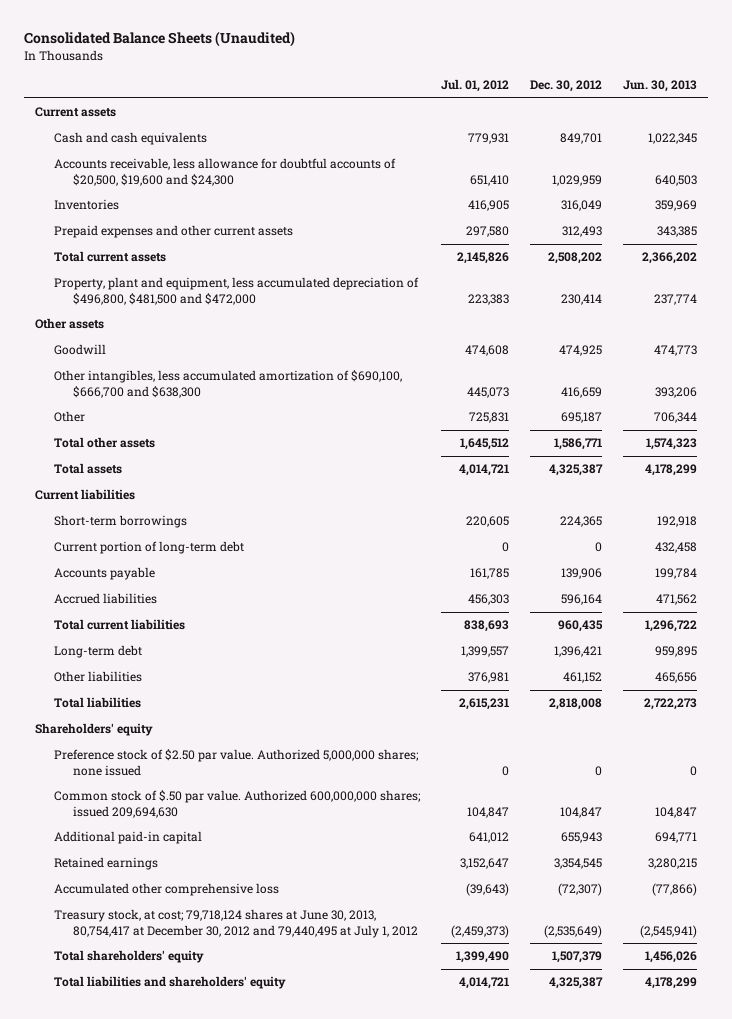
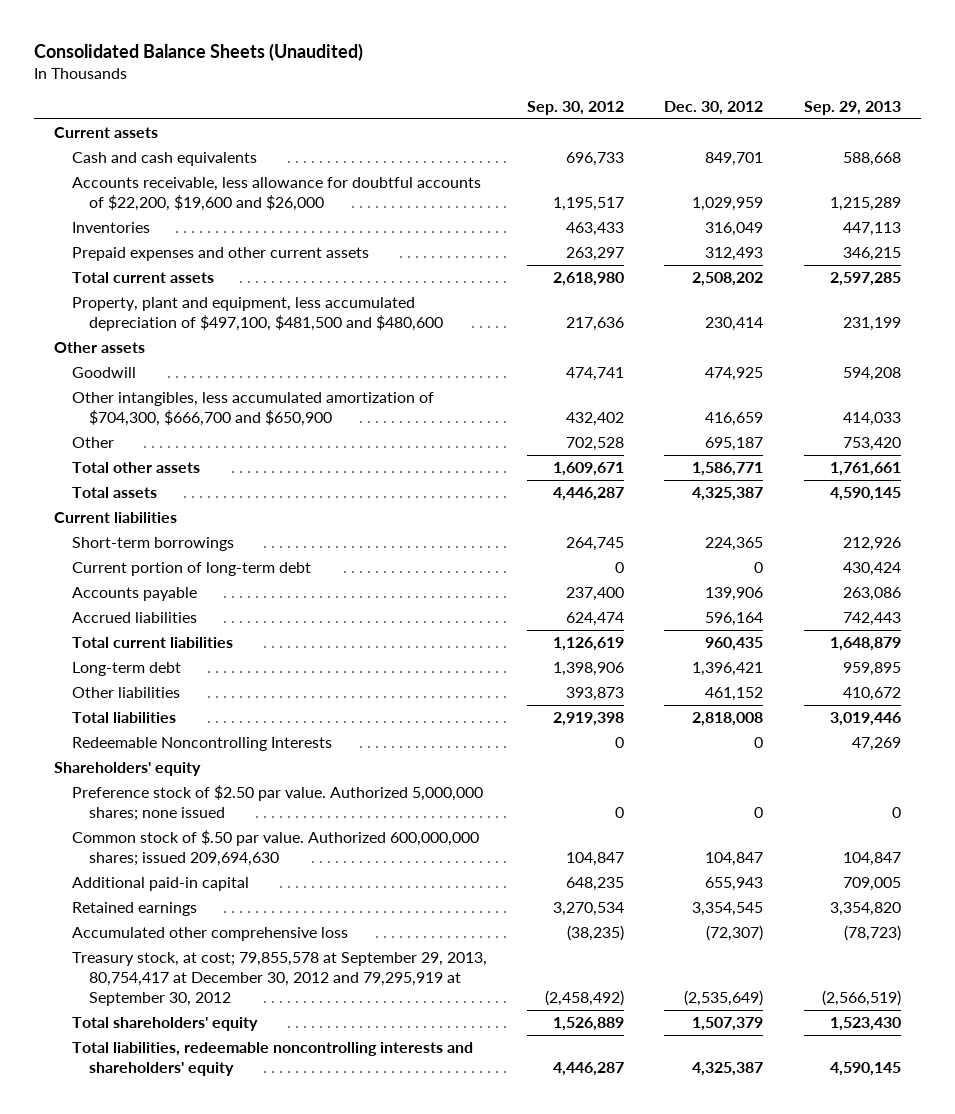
[441,79,510,93] Jul. 01, 2012 -> none
[623,80,698,93] Jun. 30, 2013 -> none
none -> [527,100,625,115] Sep. 30, 2012
none -> [803,100,901,115] Sep. 29, 2013
[54,158,397,187] Accounts receivable, less allowance for doubtful accounts of $20,500, $19,600 and $24,300 -> [71,176,481,211] Accounts receivable, less allowance for doubtful accounts of $22,200, $19,600 and $26,000
[54,277,420,306] Property, plant and equipment, less accumulated depreciation of $496,800, $481,500 and $472,000 -> [71,296,444,331] Property, plant and equipment, less accumulated depreciation of $497,100, $481,500 and $480,600
[54,370,403,399] Other intangibles, less accumulated amortization of $690,100, $666,700 and $638,300 -> [71,391,434,426] Other intangibles, less accumulated amortization of $704,300, $666,700 and $650,900
none -> [71,736,332,751] Redeemable Noncontrolling Interests
[54,909,419,939] Treasury stock, at cost; 79,718,124 shares at June 30, 2013, 80,754,417 at December 30, 2012 and 79,440,495 at July 1, 2012 -> [71,951,487,1006] Treasury stock, at cost; 79,855,578 at September 29, 2013, 80,754,417 at December 30, 2012 and 79,295,919 at September 30, 2012
[54,976,287,990] Total liabilities and shareholders' equity -> [71,1041,473,1076] Total liabilities, redeemable noncontrolling interests and shareholders' equity

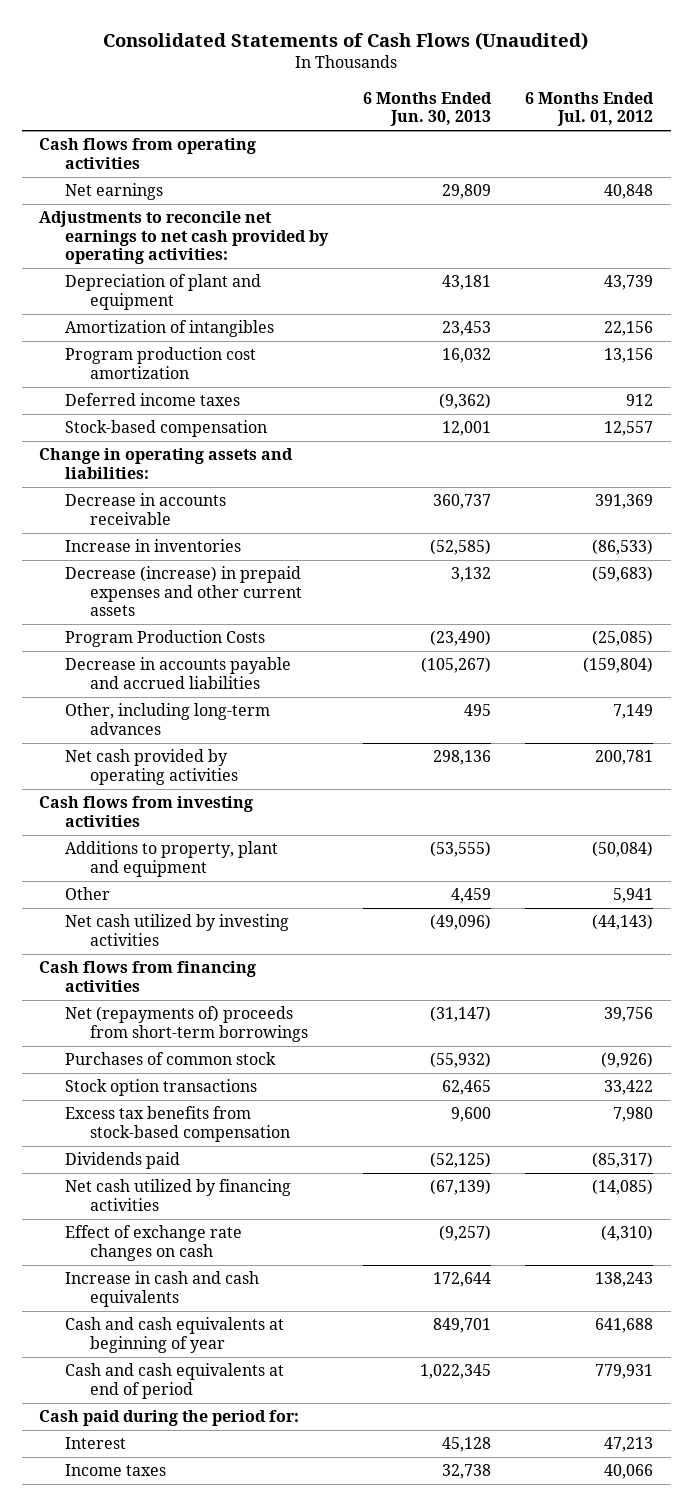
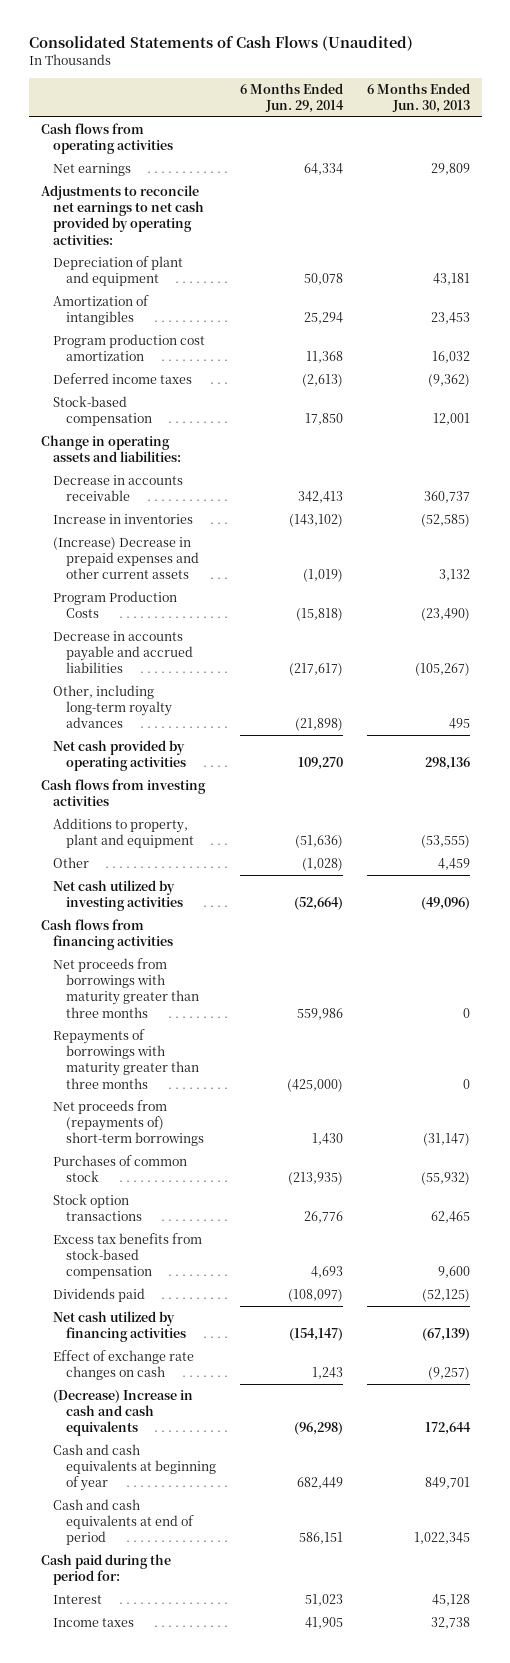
[525,91,655,127] 6 Months Ended Jul. 01, 2012 -> none
none -> [239,82,344,113] 6 Months Ended Jun. 29, 2014
[64,566,303,617] Decrease (increase) in prepaid expenses and other current assets -> [53,537,199,580] (Increase) Decrease in prepaid expenses and other current assets
[64,703,270,735] Other, including long-term advances -> [53,685,172,729] Other, including long-term royalty advances
none -> [53,958,199,1018] Net proceeds from borrowings with maturity greater than three months
none -> [53,1029,199,1089] Repayments of borrowings with maturity greater than three months
[64,1006,309,1042] Net (repayments of) proceeds from short-term borrowings -> [53,1100,204,1147] Net proceeds from (repayments of) short-term borrowings
[64,1271,259,1307] Increase in cash and cash equivalents -> [53,1390,194,1437] (Decrease) Increase in cash and cash equivalents

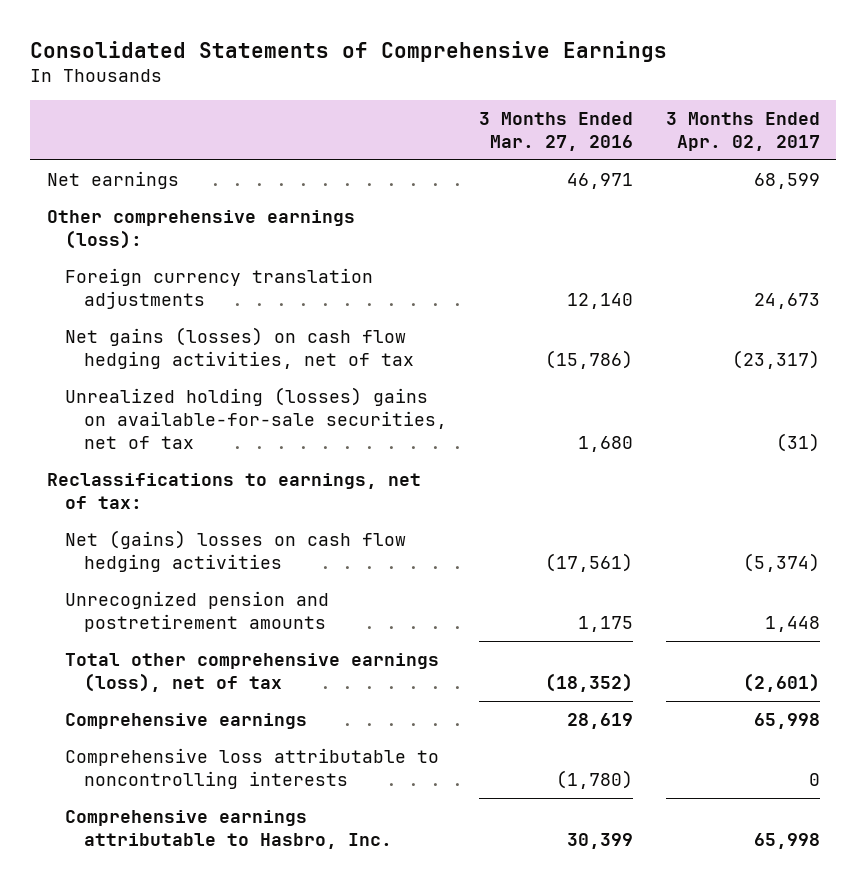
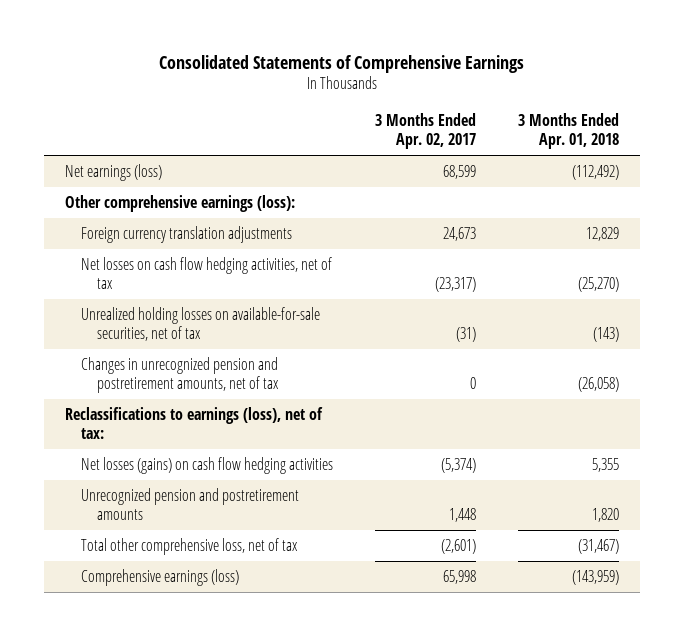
[479,111,634,151] 3 Months Ended Mar. 27, 2016 -> none
none -> [517,112,619,150] 3 Months Ended Apr. 01, 2018
[46,170,179,189] Net earnings -> [65,163,163,181] Net earnings (loss)
[65,326,415,369] Net gains (losses) on cash flow hedging activities, net of tax -> [81,256,333,290] Net losses on cash flow hedging activities, net of tax
[65,386,448,449] Unrealized holding (losses) gains on available-for-sale securities, net of tax -> [81,306,321,342] Unrealized holding losses on available-for-sale securities, net of tax
none -> [81,356,280,394] Changes in unrecognized pension and postretirement amounts, net of tax
[46,472,421,509] Reclassifications to earnings, net of tax: -> [65,406,324,440] Reclassifications to earnings (loss), net of tax:
[65,529,407,572] Net (gains) losses on cash flow hedging activities -> [81,456,334,474] Net losses (gains) on cash flow hedging activities
[65,712,308,729] Comprehensive earnings -> none
[65,747,440,789] Comprehensive loss attributable to noncontrolling interests -> none
[65,652,440,692] Total other comprehensive earnings (loss), net of tax -> [81,537,299,555] Total other comprehensive loss, net of tax
[65,809,393,849] Comprehensive earnings attributable to Hasbro, Inc. -> [81,568,240,586] Comprehensive earnings (loss)

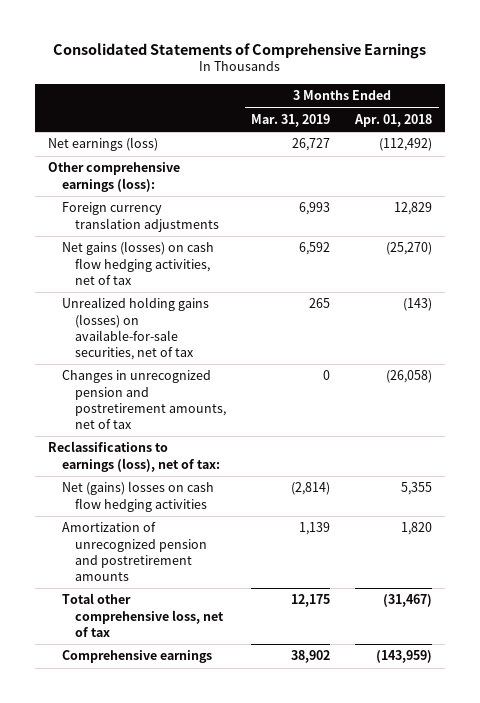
[374,112,476,150] 3 Months Ended Apr. 02, 2017 -> none
none -> [251,114,331,128] Mar. 31, 2019
[81,256,333,290] Net losses on cash flow hedging activities, net of tax -> [61,241,214,285] Net gains (losses) on cash flow hedging activities, net of tax
[81,306,321,342] Unrealized holding losses on available-for-sale securities, net of tax -> [61,297,209,360] Unrealized holding gains (losses) on available-for-sale securities, net of tax
[81,456,334,474] Net losses (gains) on cash flow hedging activities -> [61,481,214,512] Net (gains) losses on cash flow hedging activities
[81,487,300,521] Unrecognized pension and postretirement amounts -> [61,522,208,581] Amortization of unrecognized pension and postretirement amounts
[81,568,240,586] Comprehensive earnings (loss) -> [61,650,212,664] Comprehensive earnings

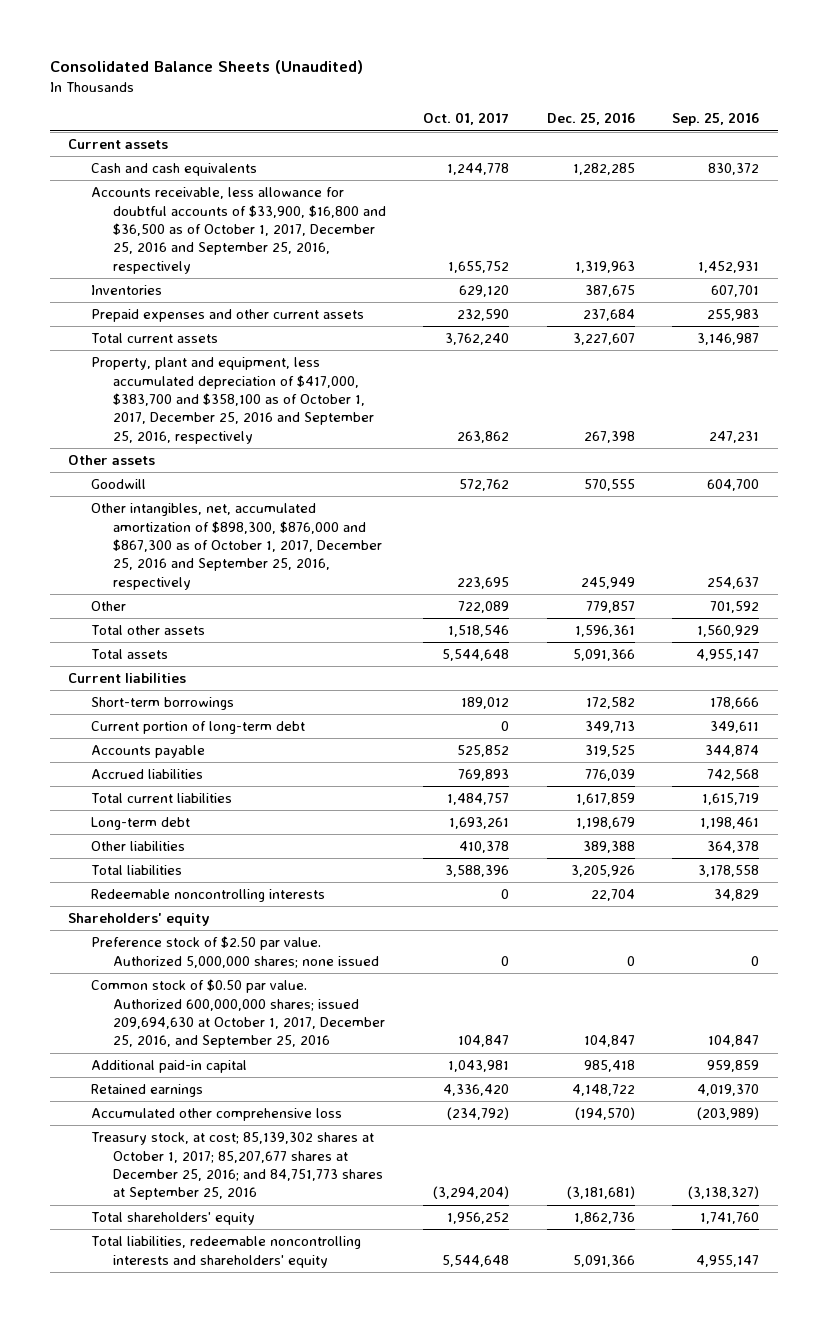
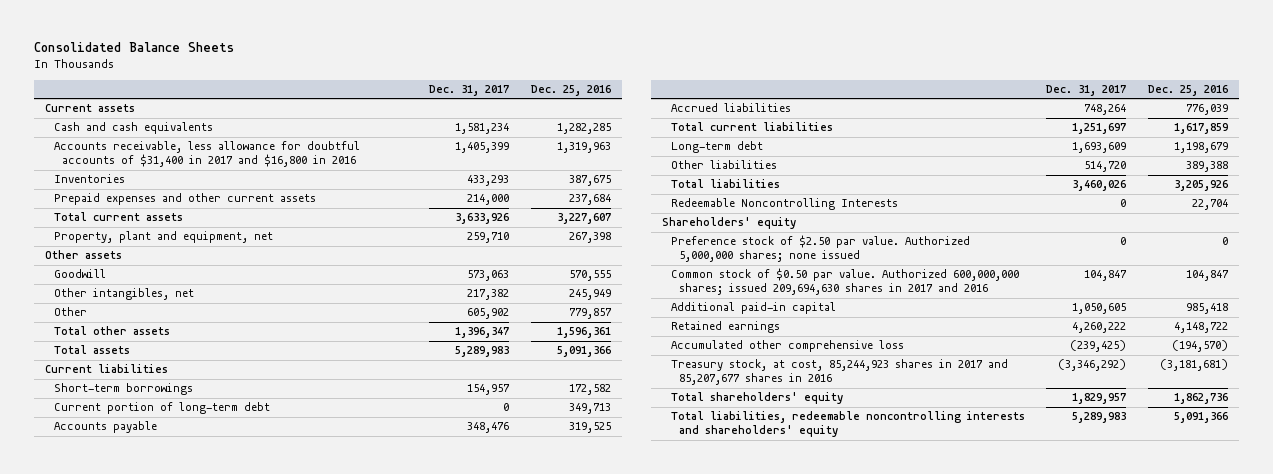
[49,60,363,75] Consolidated Balance Sheets (Unaudited) -> [34,42,235,53] Consolidated Balance Sheets
[423,112,510,126] Oct. 01, 2017 -> none
[672,112,760,127] Sep. 25, 2016 -> none
none -> [429,85,510,97] Dec. 31, 2017
[90,187,386,274] Accounts receivable, less allowance for doubtful accounts of $33,900, $16,800 and $36,500 as of October 1, 2017, December 25, 2016 and September 25, 2016, respectively -> [53,141,360,168] Accounts receivable, less allowance for doubtful accounts of $31,400 in 2017 and $16,800 in 2016
[90,357,374,444] Property, plant and equipment, less accumulated depreciation of $417,000, $383,700 and $358,100 as of October 1, 2017, December 25, 2016 and September 25, 2016, respectively -> [53,231,273,244] Property, plant and equipment, net
[90,503,382,590] Other intangibles, net, accumulated amortization of $898,300, $876,000 and $867,300 as of October 1, 2017, December 25, 2016 and September 25, 2016, respectively -> [53,288,194,301] Other intangibles, net
[90,889,325,903] Redeemable noncontrolling interests -> [670,198,898,211] Redeemable Noncontrolling Interests
[90,979,385,1049] Common stock of $0.50 par value. Authorized 600,000,000 shares; issued 209,694,630 at October 1, 2017, December 25, 2016, and September 25, 2016 -> [670,268,1019,296] Common stock of $0.50 par value. Authorized 600,000,000 shares; issued 209,694,630 shares in 2017 and 2016
[90,1132,383,1201] Treasury stock, at cost; 85,139,302 shares at October 1, 2017; 85,207,677 shares at December 25, 2016; and 84,751,773 shares at September 25, 2016 -> [670,359,1008,386] Treasury stock, at cost, 85,244,923 shares in 2017 and 85,207,677 shares in 2016

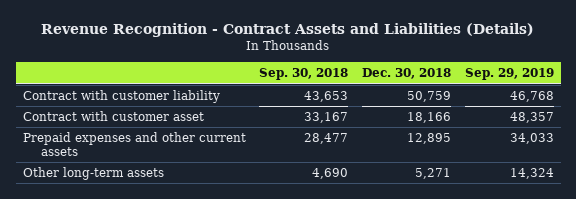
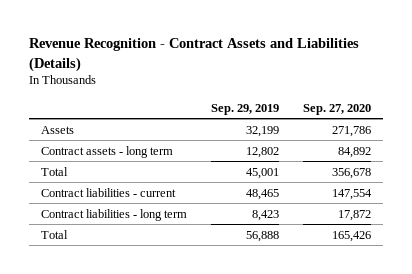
[259,68,349,81] Sep. 30, 2018 -> none
[362,68,452,80] Dec. 30, 2018 -> none
none -> [302,103,371,115] Sep. 27, 2020
[22,89,220,103] Contract with customer liability -> none
[22,110,204,121] Contract with customer asset -> none
[22,131,246,157] Prepaid expenses and other current assets -> none
none -> [40,125,74,134] Assets
[22,166,164,180] Other long-term assets -> [40,145,173,158] Contract assets - long term
[509,167,554,179] 14,324 -> [245,146,279,158] 12,802
none -> [40,166,68,176] Total
none -> [40,187,176,197] Contract liabilities - current
none -> [40,208,187,221] Contract liabilities - long term
none -> [40,229,68,239] Total

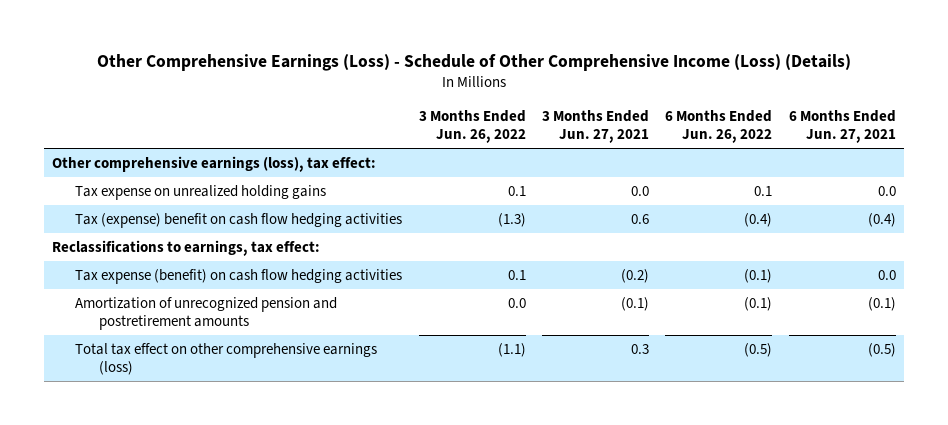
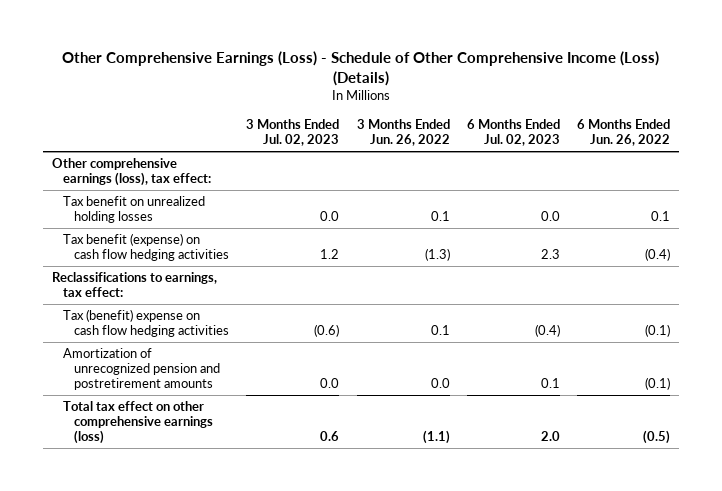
[542,110,650,144] 3 Months Ended Jun. 27, 2021 -> none
[788,110,896,144] 6 Months Ended Jun. 27, 2021 -> none
none -> [246,119,340,146] 3 Months Ended Jul. 02, 2023
none -> [467,119,561,146] 6 Months Ended Jul. 02, 2023
[75,184,327,200] Tax expense on unrealized holding gains -> [62,196,205,224] Tax benefit on unrealized holding losses
[75,212,403,228] Tax (expense) benefit on cash flow hedging activities -> [62,233,229,262] Tax benefit (expense) on cash flow hedging activities
[75,268,403,284] Tax expense (benefit) on cash flow hedging activities -> [62,309,229,338] Tax (benefit) expense on cash flow hedging activities

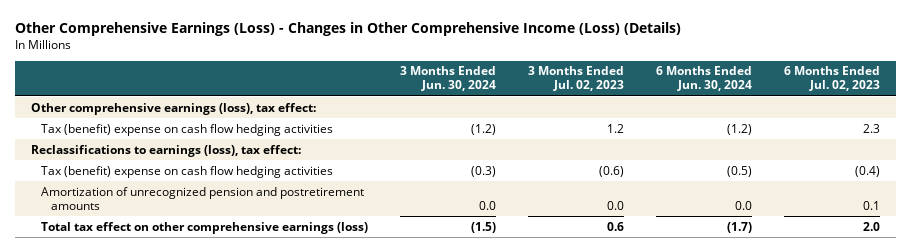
[61,50,659,86] Other Comprehensive Earnings (Loss) - Schedule of Other Comprehensive Income (Loss) (Details) -> [15,22,682,37] Other Comprehensive Earnings (Loss) - Changes in Other Comprehensive Income (Loss) (Details)
[356,119,450,146] 3 Months Ended Jun. 26, 2022 -> none
[577,119,671,146] 6 Months Ended Jun. 26, 2022 -> none
none -> [400,66,497,92] 3 Months Ended Jun. 30, 2024
none -> [656,66,753,92] 6 Months Ended Jun. 30, 2024
[62,196,205,224] Tax benefit on unrealized holding losses -> none
[62,233,229,262] Tax benefit (expense) on cash flow hedging activities -> [40,123,333,136] Tax (benefit) expense on cash flow hedging activities
[51,272,217,298] Reclassifications to earnings, tax effect: -> [31,144,302,157] Reclassifications to earnings (loss), tax effect:

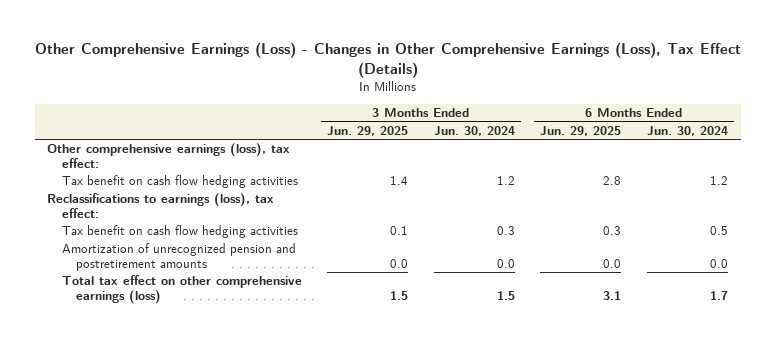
[15,22,682,37] Other Comprehensive Earnings (Loss) - Changes in Other Comprehensive Income (Loss) (Details) -> [34,42,741,78] Other Comprehensive Earnings (Loss) - Changes in Other Comprehensive Earnings (Loss), Tax Effect (Details)
[528,66,625,92] 3 Months Ended Jul. 02, 2023 -> none
[784,66,881,92] 6 Months Ended Jul. 02, 2023 -> none
none -> [327,125,409,136] Jun. 29, 2025
none -> [540,125,622,136] Jun. 29, 2025
[40,123,333,136] Tax (benefit) expense on cash flow hedging activities -> [61,175,298,189] Tax benefit on cash flow hedging activities
[471,123,497,135] (1.2) -> [496,176,515,186] 1.2
[727,123,753,135] (1.2) -> [709,176,728,186] 1.2
[40,165,333,178] Tax (benefit) expense on cash flow hedging activities -> [61,225,298,239] Tax benefit on cash flow hedging activities
[471,165,497,177] (0.3) -> [496,226,515,236] 0.3
[727,165,753,177] (0.5) -> [709,226,728,236] 0.5
[471,221,497,233] (1.5) -> [496,290,515,300] 1.5
[727,221,753,233] (1.7) -> [709,290,728,300] 1.7

